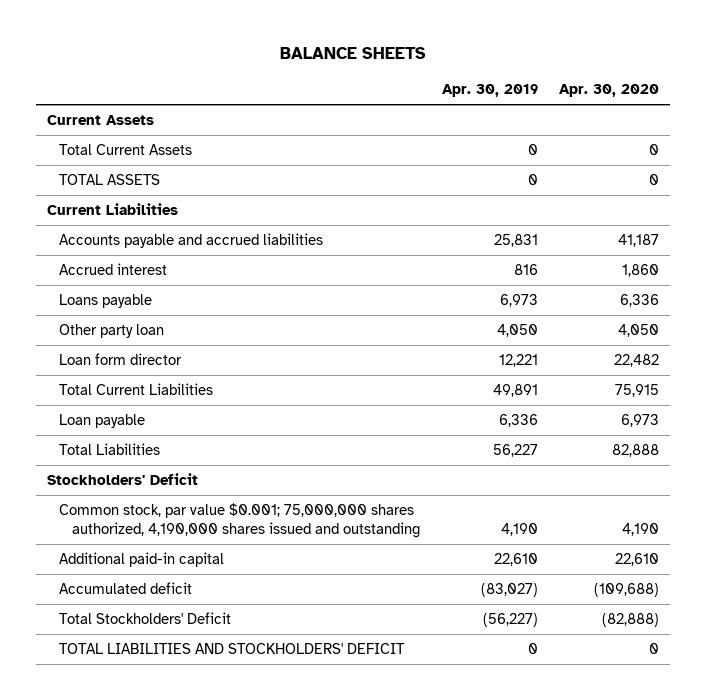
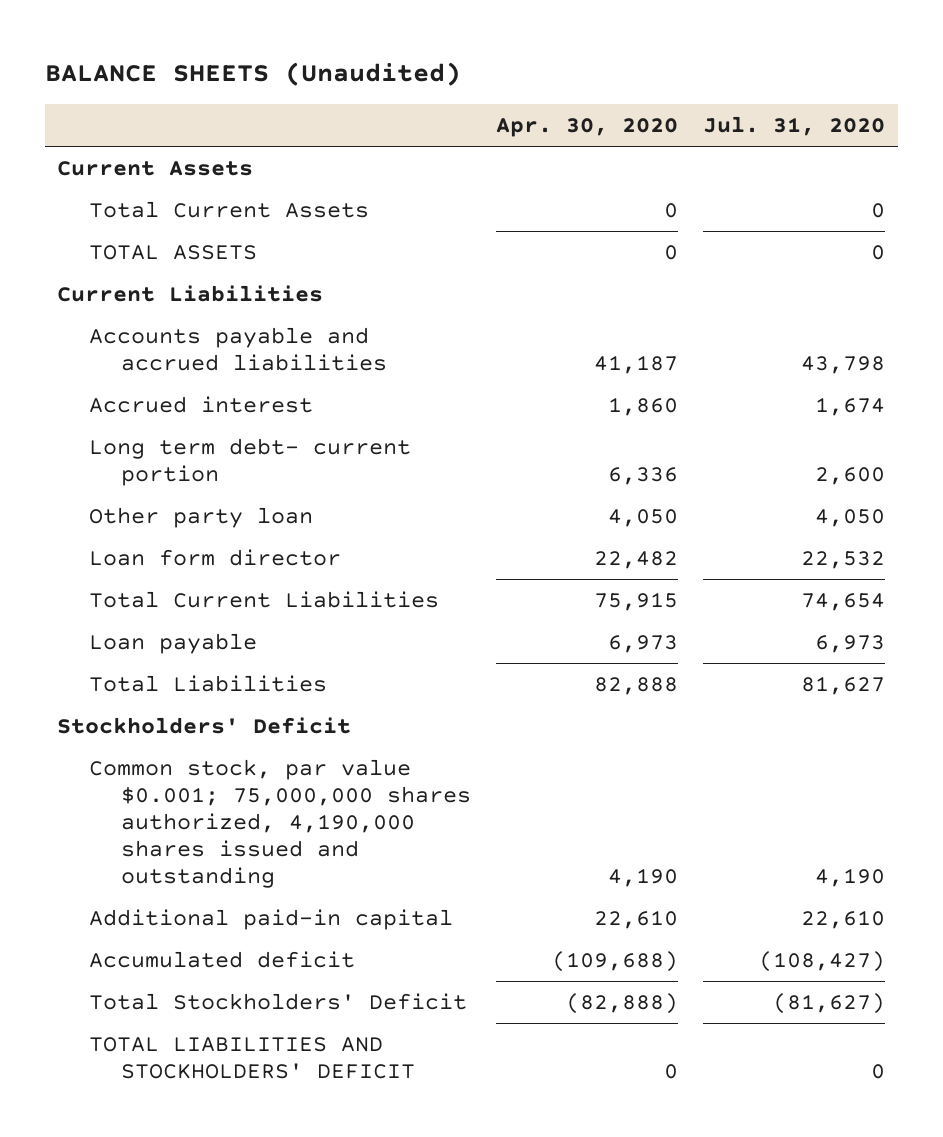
[279,47,426,60] BALANCE SHEETS -> [44,62,461,87] BALANCE SHEETS (Unaudited)
[441,84,538,98] Apr. 30, 2019 -> none
none -> [703,116,886,137] Jul. 31, 2020
[59,294,153,309] Loans payable -> [89,437,412,486] Long term debt- current portion

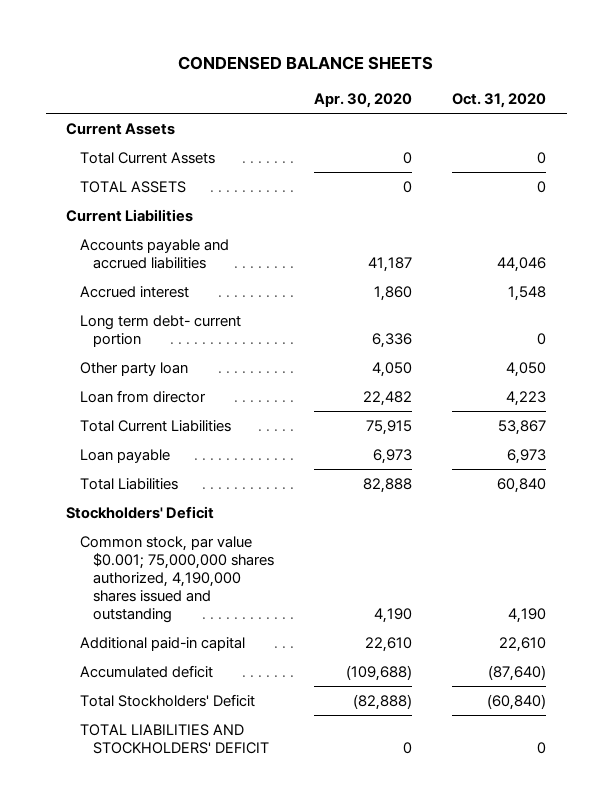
[44,62,461,87] BALANCE SHEETS (Unaudited) -> [178,56,434,71] CONDENSED BALANCE SHEETS
[703,116,886,137] Jul. 31, 2020 -> none
none -> [452,92,547,108] Oct. 31, 2020
[89,548,342,566] Loan form director -> [79,389,206,403] Loan from director

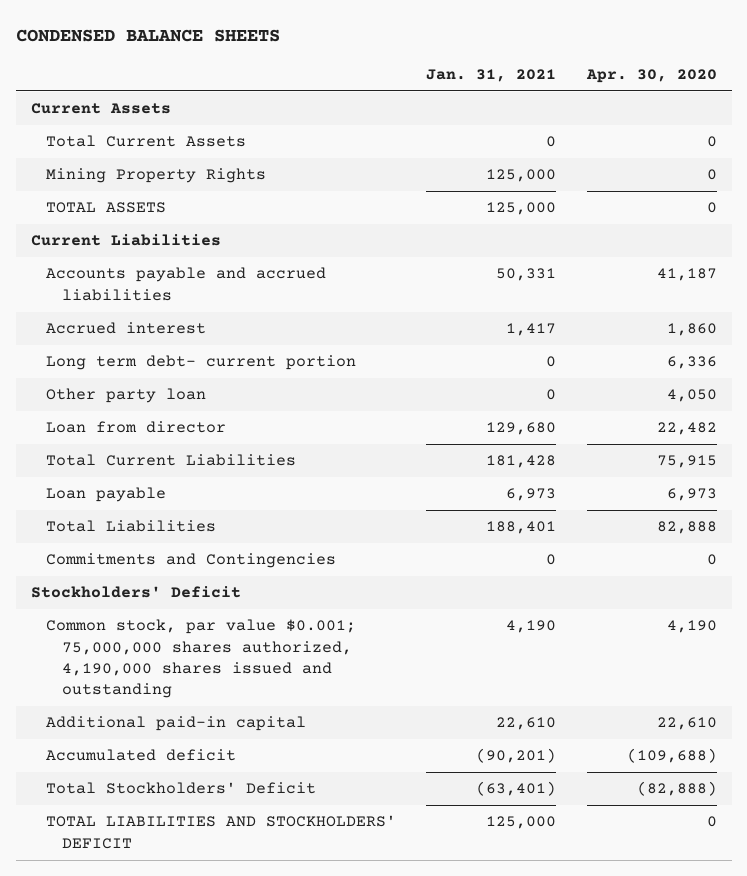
[452,92,547,108] Oct. 31, 2020 -> none
none -> [426,68,557,82] Jan. 31, 2021
none -> [46,168,267,184] Mining Property Rights
none -> [46,553,337,569] Commitments and Contingencies

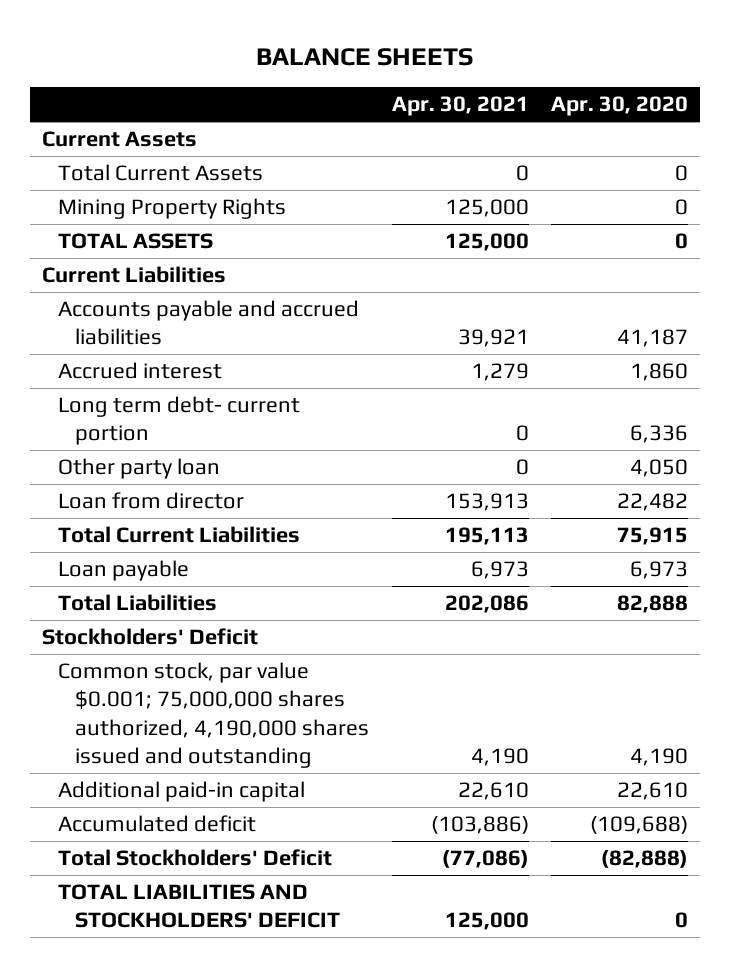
[15,28,280,42] CONDENSED BALANCE SHEETS -> [256,47,474,66] BALANCE SHEETS
[426,68,557,82] Jan. 31, 2021 -> none
none -> [391,96,529,117] Apr. 30, 2021
[46,553,337,569] Commitments and Contingencies -> none

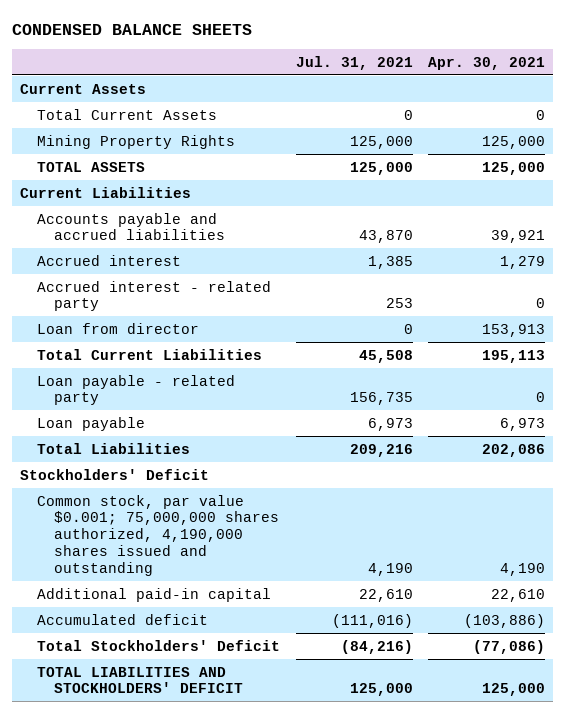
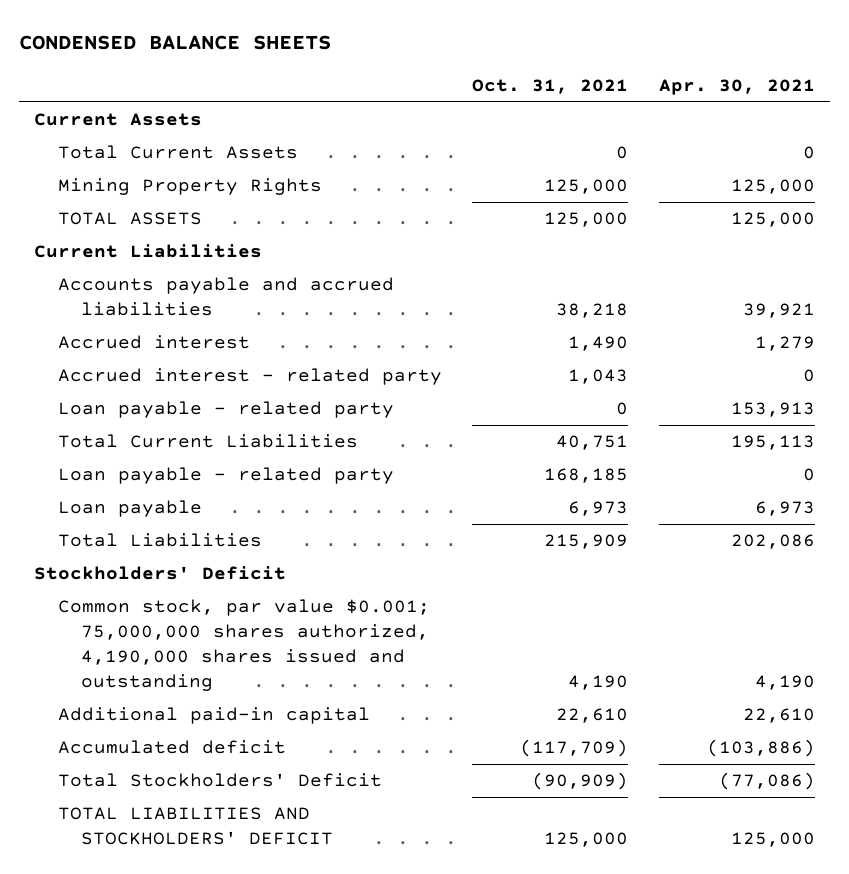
[295,55,413,70] Jul. 31, 2021 -> none
none -> [472,78,629,94] Oct. 31, 2021
[37,322,200,334] Loan from director -> [57,401,394,419] Loan payable - related party

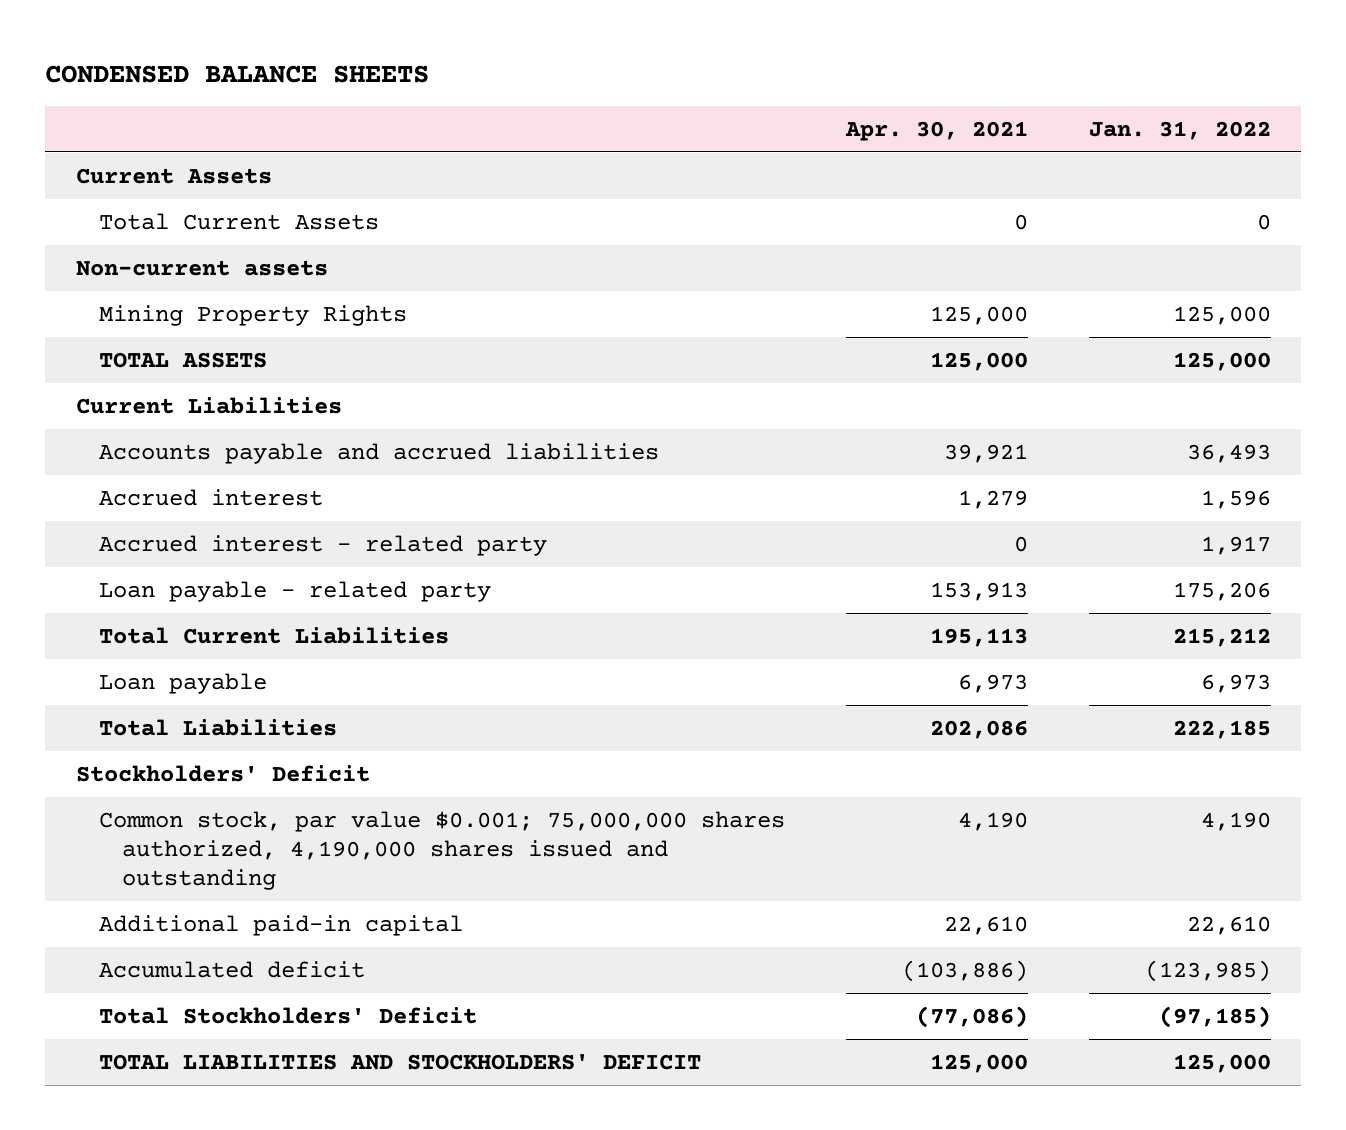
[472,78,629,94] Oct. 31, 2021 -> none
none -> [1088,120,1271,140] Jan. 31, 2022
none -> [75,259,328,276] Non-current assets
[57,467,394,485] Loan payable - related party -> none

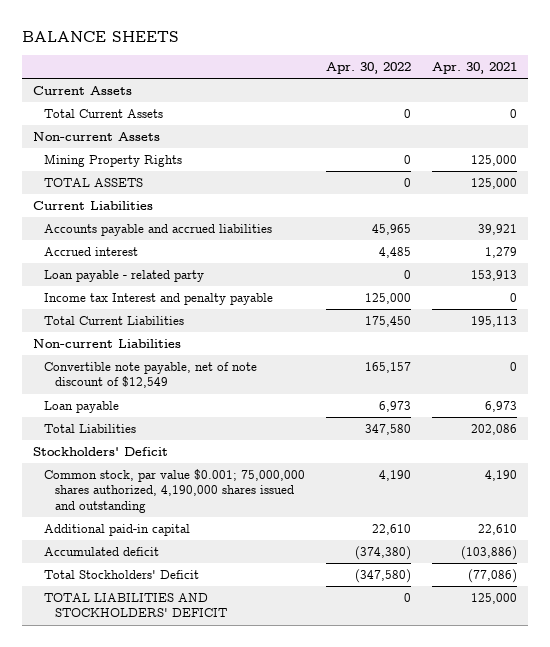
[45,65,430,84] CONDENSED BALANCE SHEETS -> [22,31,180,43] BALANCE SHEETS
[1088,120,1271,140] Jan. 31, 2022 -> none
none -> [325,62,411,75] Apr. 30, 2022
[75,259,328,276] Non-current assets -> [32,132,160,142] Non-current Assets
[98,534,547,556] Accrued interest - related party -> none
none -> [43,293,273,306] Income tax Interest and penalty payable
none -> [32,339,181,349] Non-current Liabilities
none -> [43,362,257,389] Convertible note payable, net of note discount of $12,549

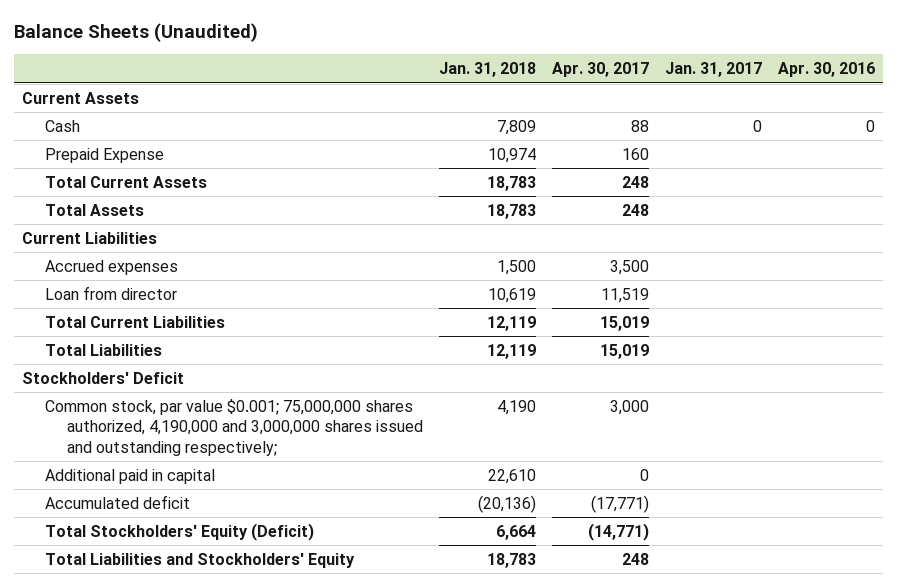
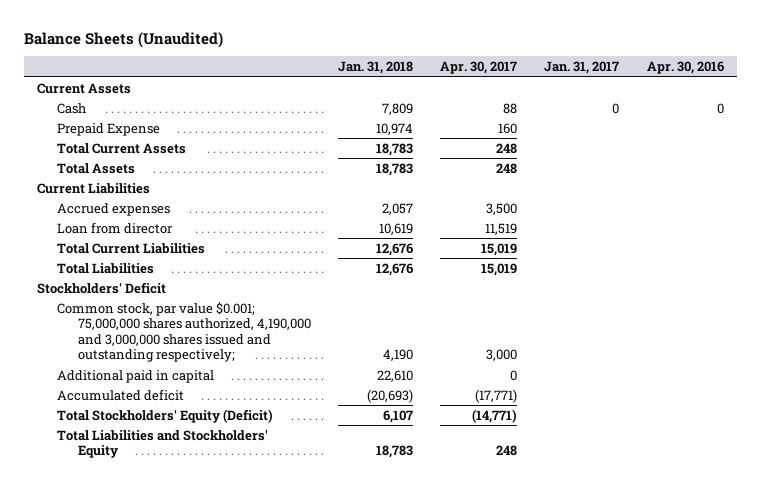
[497,259,537,275] 1,500 -> [381,202,413,215] 2,057
[487,315,537,331] 12,119 -> [375,242,413,256] 12,676
[487,343,537,359] 12,119 -> [375,262,413,276] 12,676
[478,494,537,513] (20,136) -> [366,388,413,403] (20,693)
[496,524,537,540] 6,664 -> [382,409,413,423] 6,107

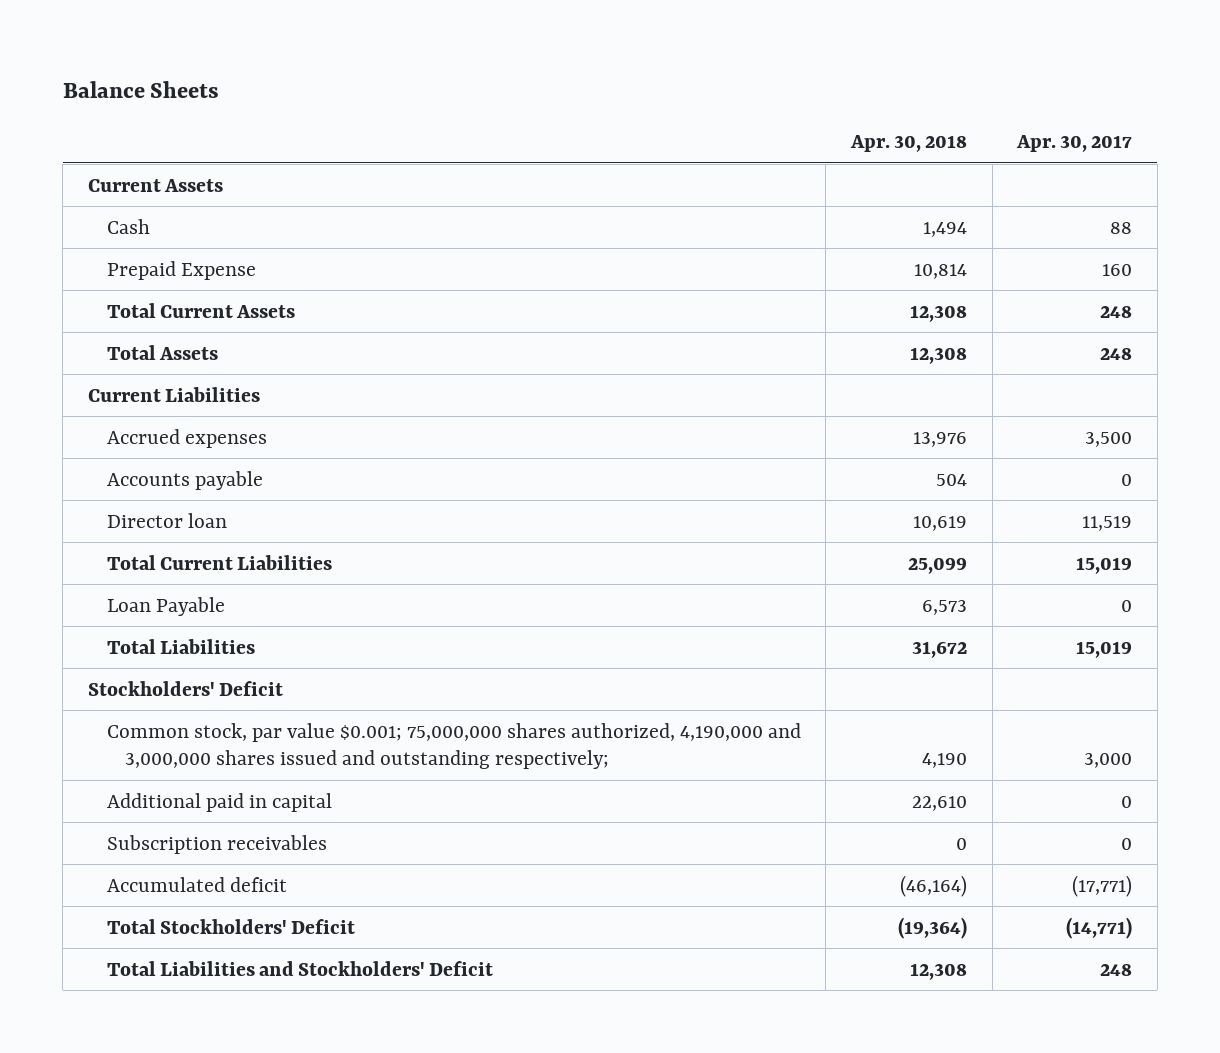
[23,31,223,48] Balance Sheets (Unaudited) -> [62,80,219,98] Balance Sheets
[337,61,413,75] Jan. 31, 2018 -> none
[544,61,620,75] Jan. 31, 2017 -> none
[646,61,724,75] Apr. 30, 2016 -> none
none -> [849,135,967,153] Apr. 30, 2018
none -> [106,470,263,490] Accounts payable
[57,221,174,234] Loan from director -> [106,512,227,528] Director loan
none -> [106,596,225,616] Loan Payable
none -> [106,834,327,854] Subscription receivables
[57,408,274,423] Total Stockholders' Equity (Deficit) -> [106,918,355,934] Total Stockholders' Deficit
[57,429,269,459] Total Liabilities and Stockholders' Equity -> [106,960,493,976] Total Liabilities and Stockholders' Deficit

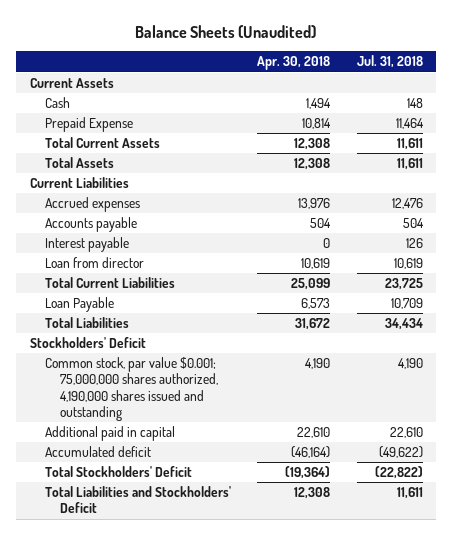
[62,80,219,98] Balance Sheets -> [135,24,317,38] Balance Sheets (Unaudited)
[1016,135,1133,153] Apr. 30, 2017 -> none
none -> [356,55,423,69] Jul. 31, 2018
none -> [44,237,129,253] Interest payable
[106,512,227,528] Director loan -> [44,257,144,269] Loan from director
[106,722,801,770] Common stock, par value $0.001; 75,000,000 shares authorized, 4,190,000 and 3,000,000 shares issued and outstanding respectively; -> [44,357,219,422] Common stock, par value $0.001; 75,000,000 shares authorized, 4,190,000 shares issued and outstanding
[106,834,327,854] Subscription receivables -> none

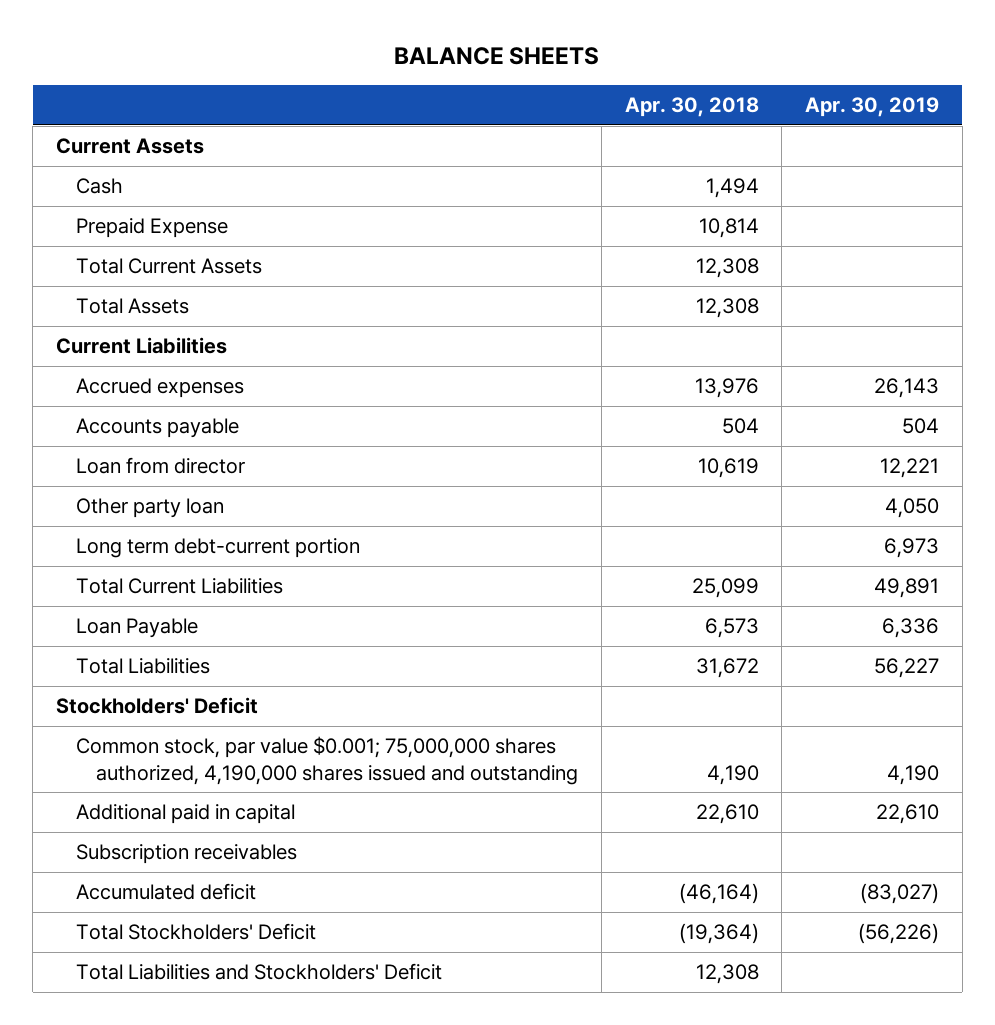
[135,24,317,38] Balance Sheets (Unaudited) -> [394,47,600,66] BALANCE SHEETS
[356,55,423,69] Jul. 31, 2018 -> none
none -> [804,97,939,118] Apr. 30, 2019
[44,237,129,253] Interest payable -> none
none -> [75,498,224,519] Other party loan
none -> [75,538,360,559] Long term debt-current portion
none -> [75,844,297,865] Subscription receivables

